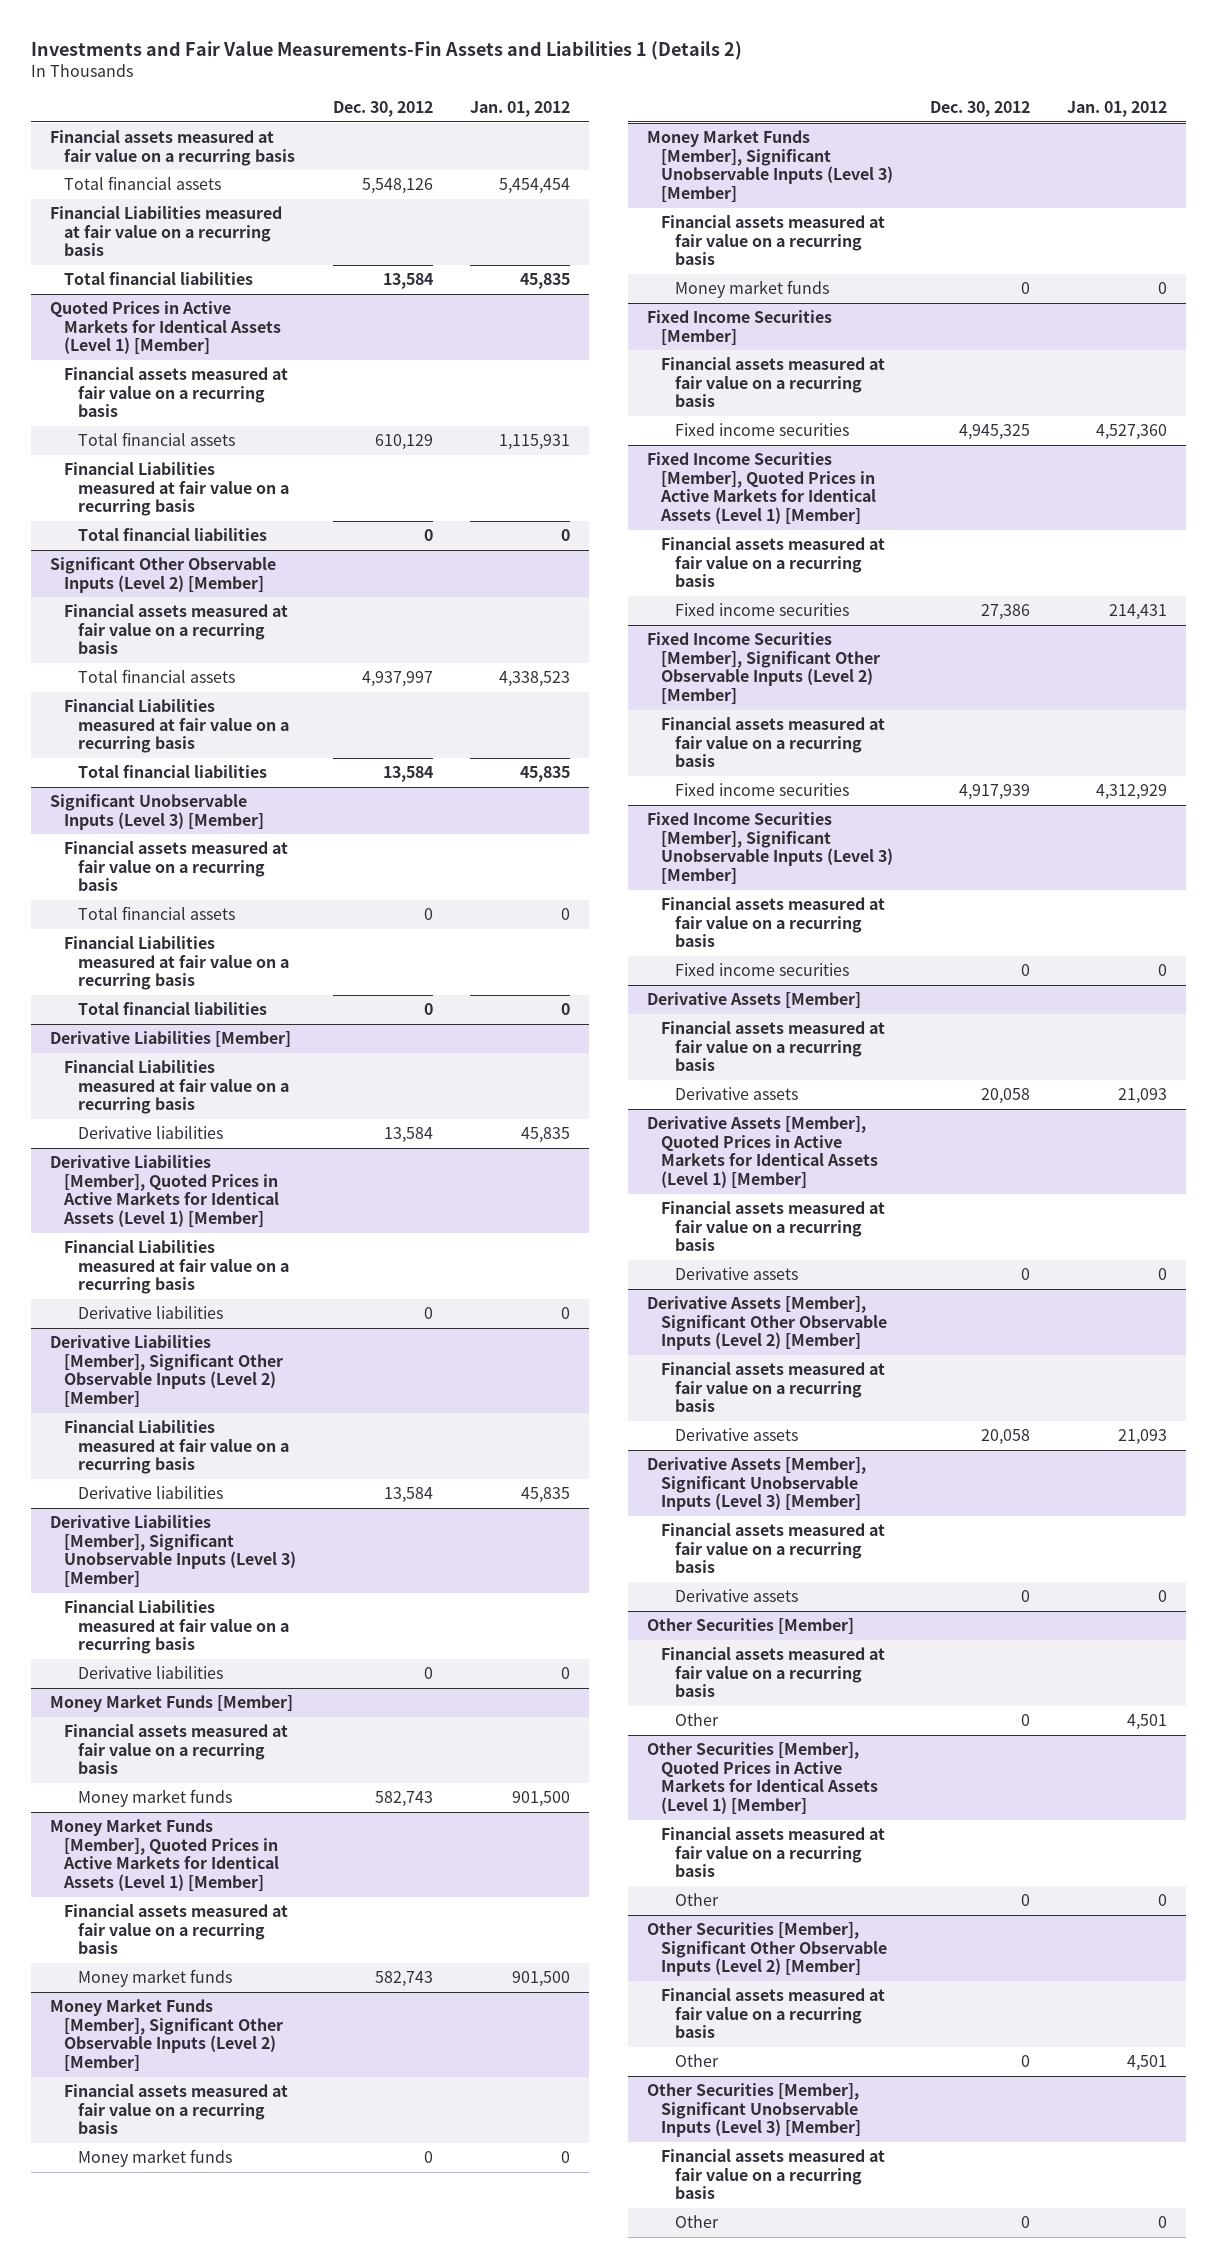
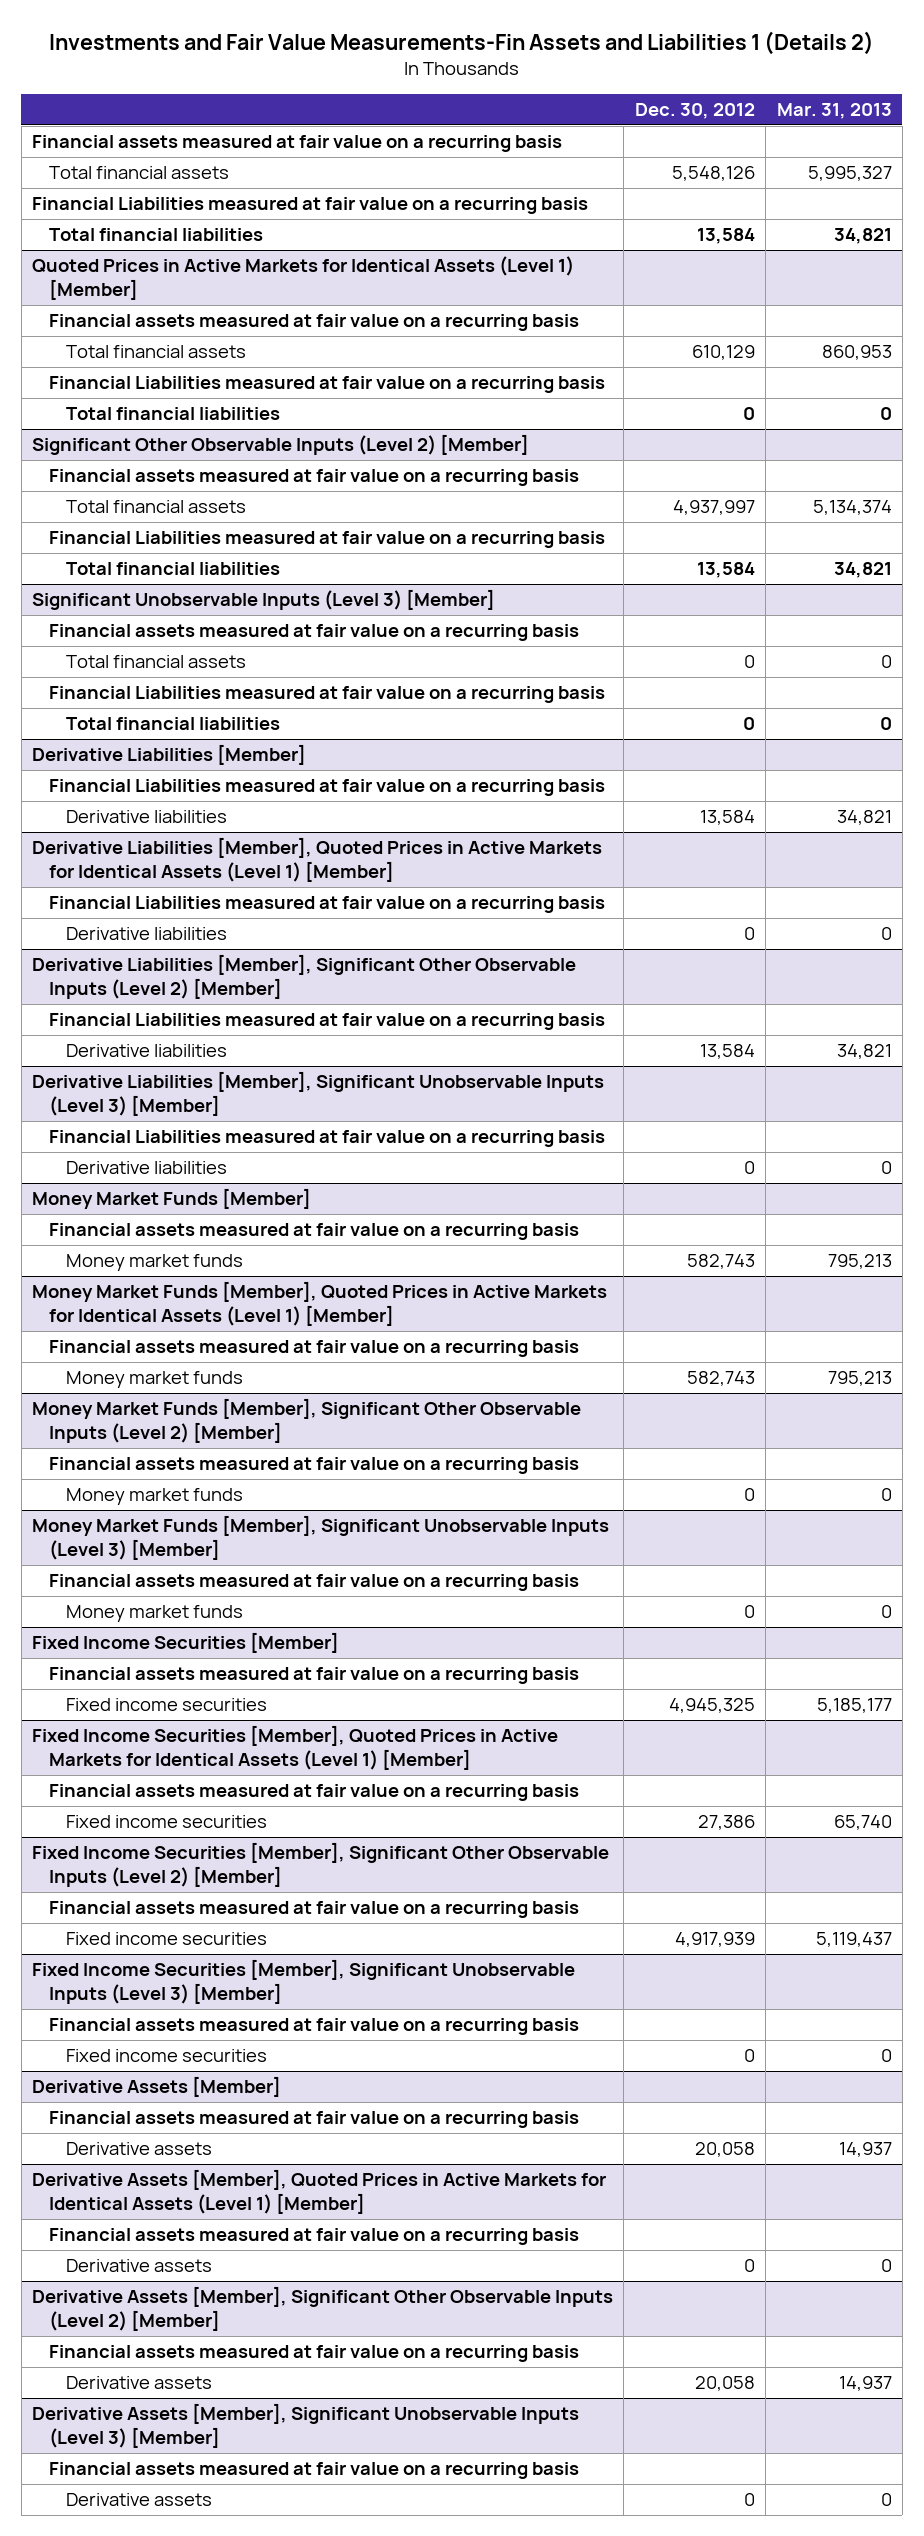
[470,100,571,117] Jan. 01, 2012 -> none
none -> [776,103,892,120] Mar. 31, 2013
[646,1618,854,1635] Other Securities [Member] -> none
[660,1647,885,1698] Financial assets measured at fair value on a recurring basis -> none
[675,1713,720,1727] Other -> none
[646,1742,878,1815] Other Securities [Member], Quoted Prices in Active Markets for Identical Assets (Level 1) [Member] -> none
[660,1827,885,1878] Financial assets measured at fair value on a recurring basis -> none
[675,1893,720,1907] Other -> none
[646,1922,887,1977] Other Securities [Member], Significant Other Observable Inputs (Level 2) [Member] -> none
[660,1988,885,2039] Financial assets measured at fair value on a recurring basis -> none
[675,2054,720,2068] Other -> none
[646,2083,861,2138] Other Securities [Member], Significant Unobservable Inputs (Level 3) [Member] -> none
[660,2149,885,2200] Financial assets measured at fair value on a recurring basis -> none
[675,2215,720,2229] Other -> none

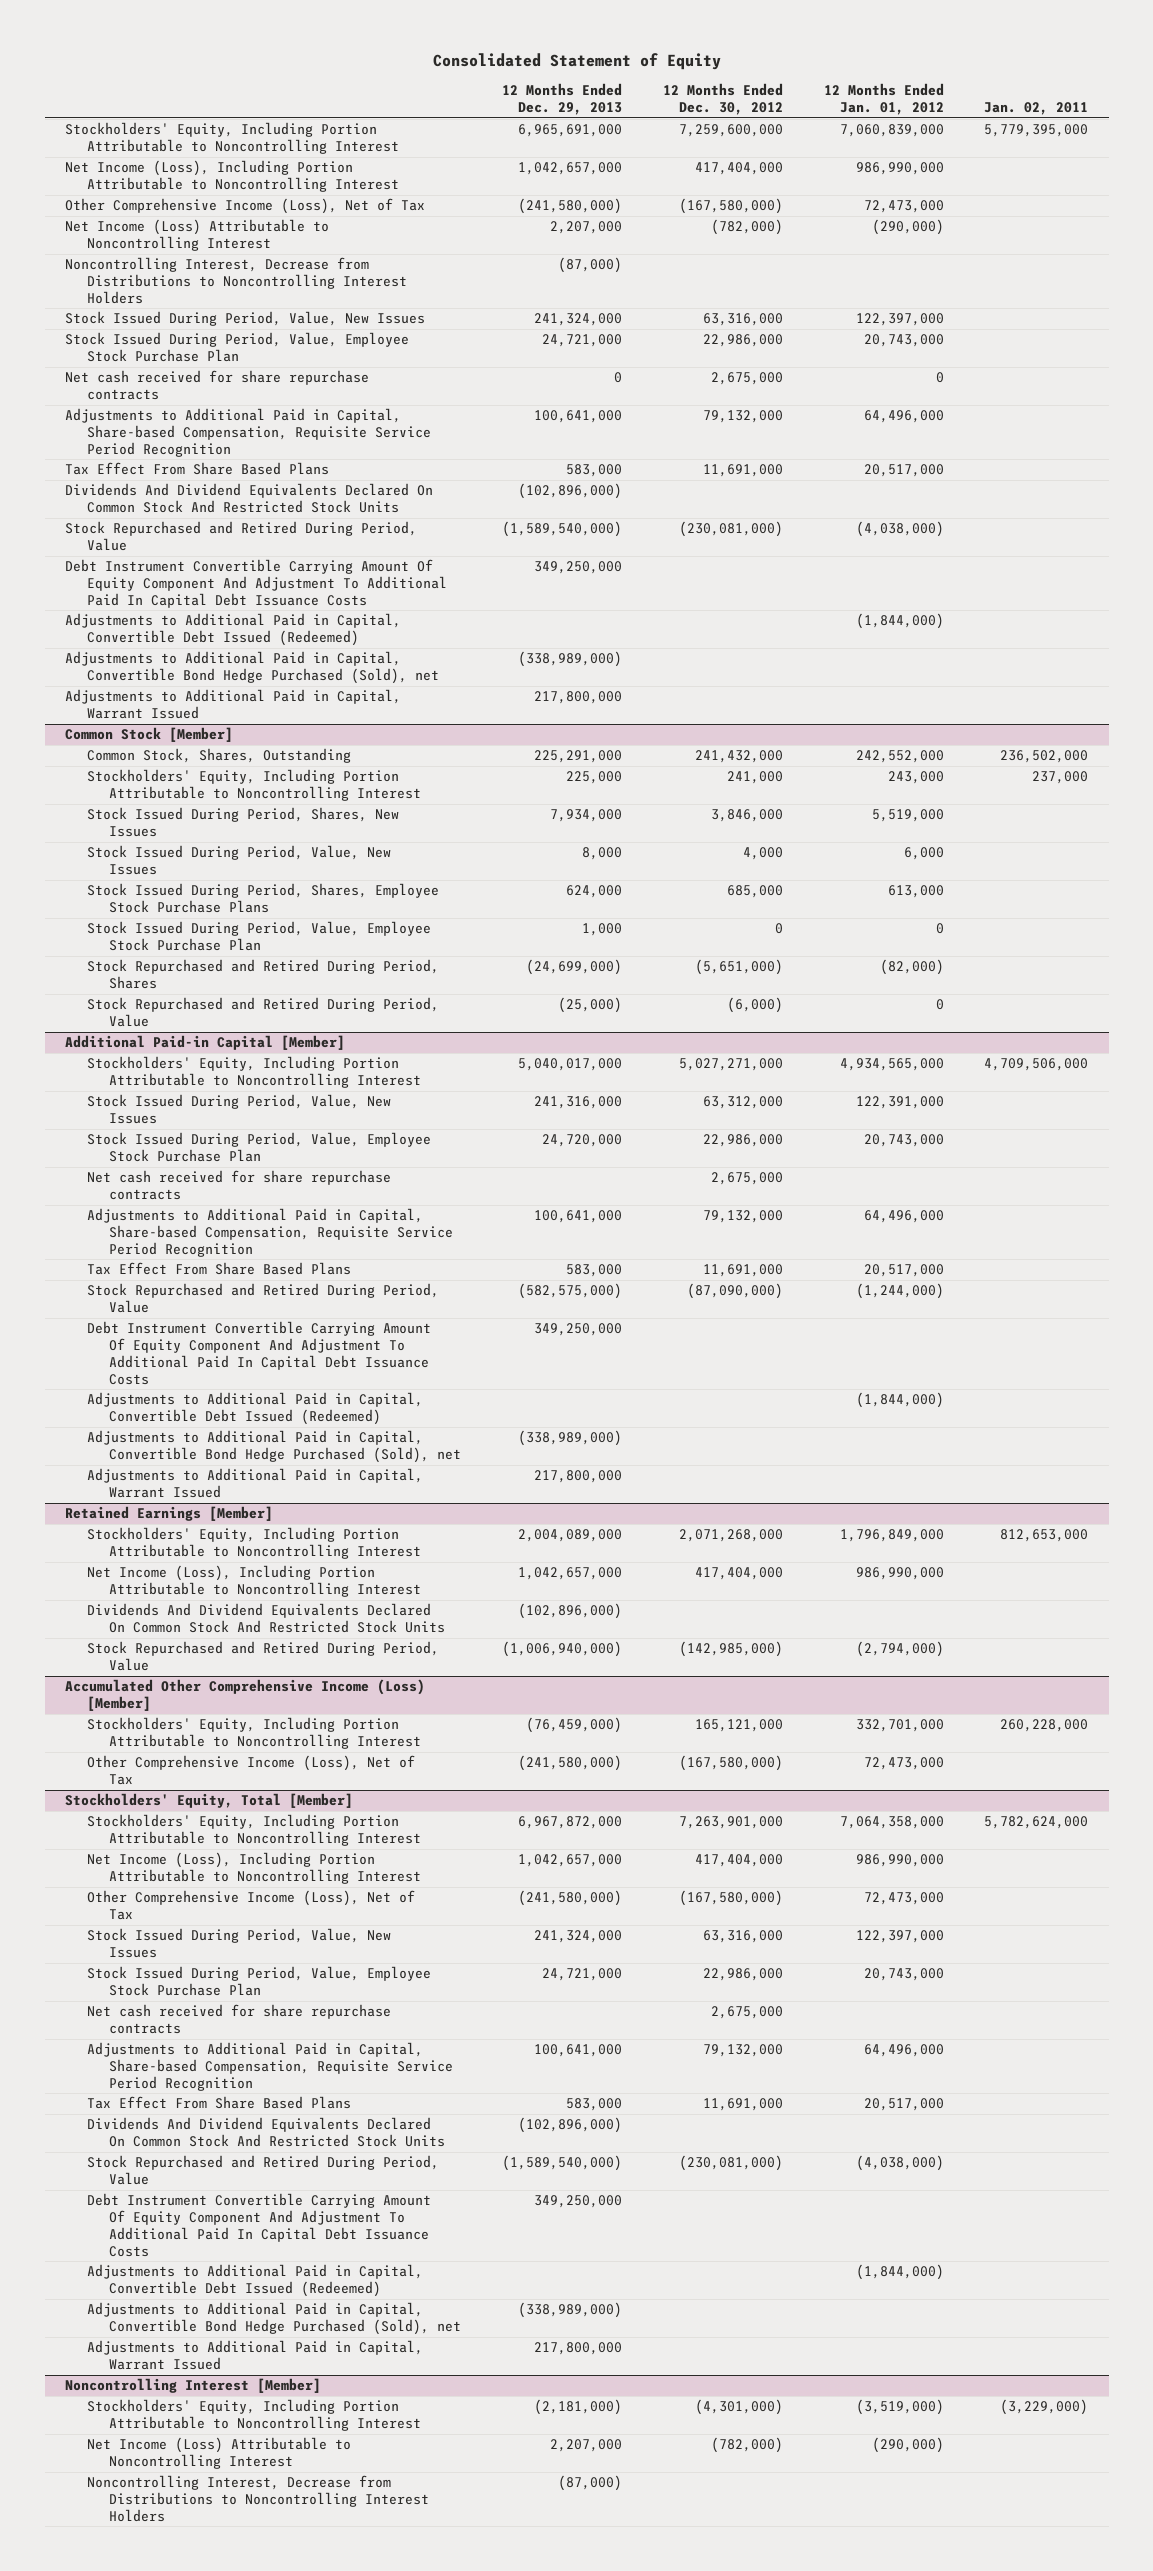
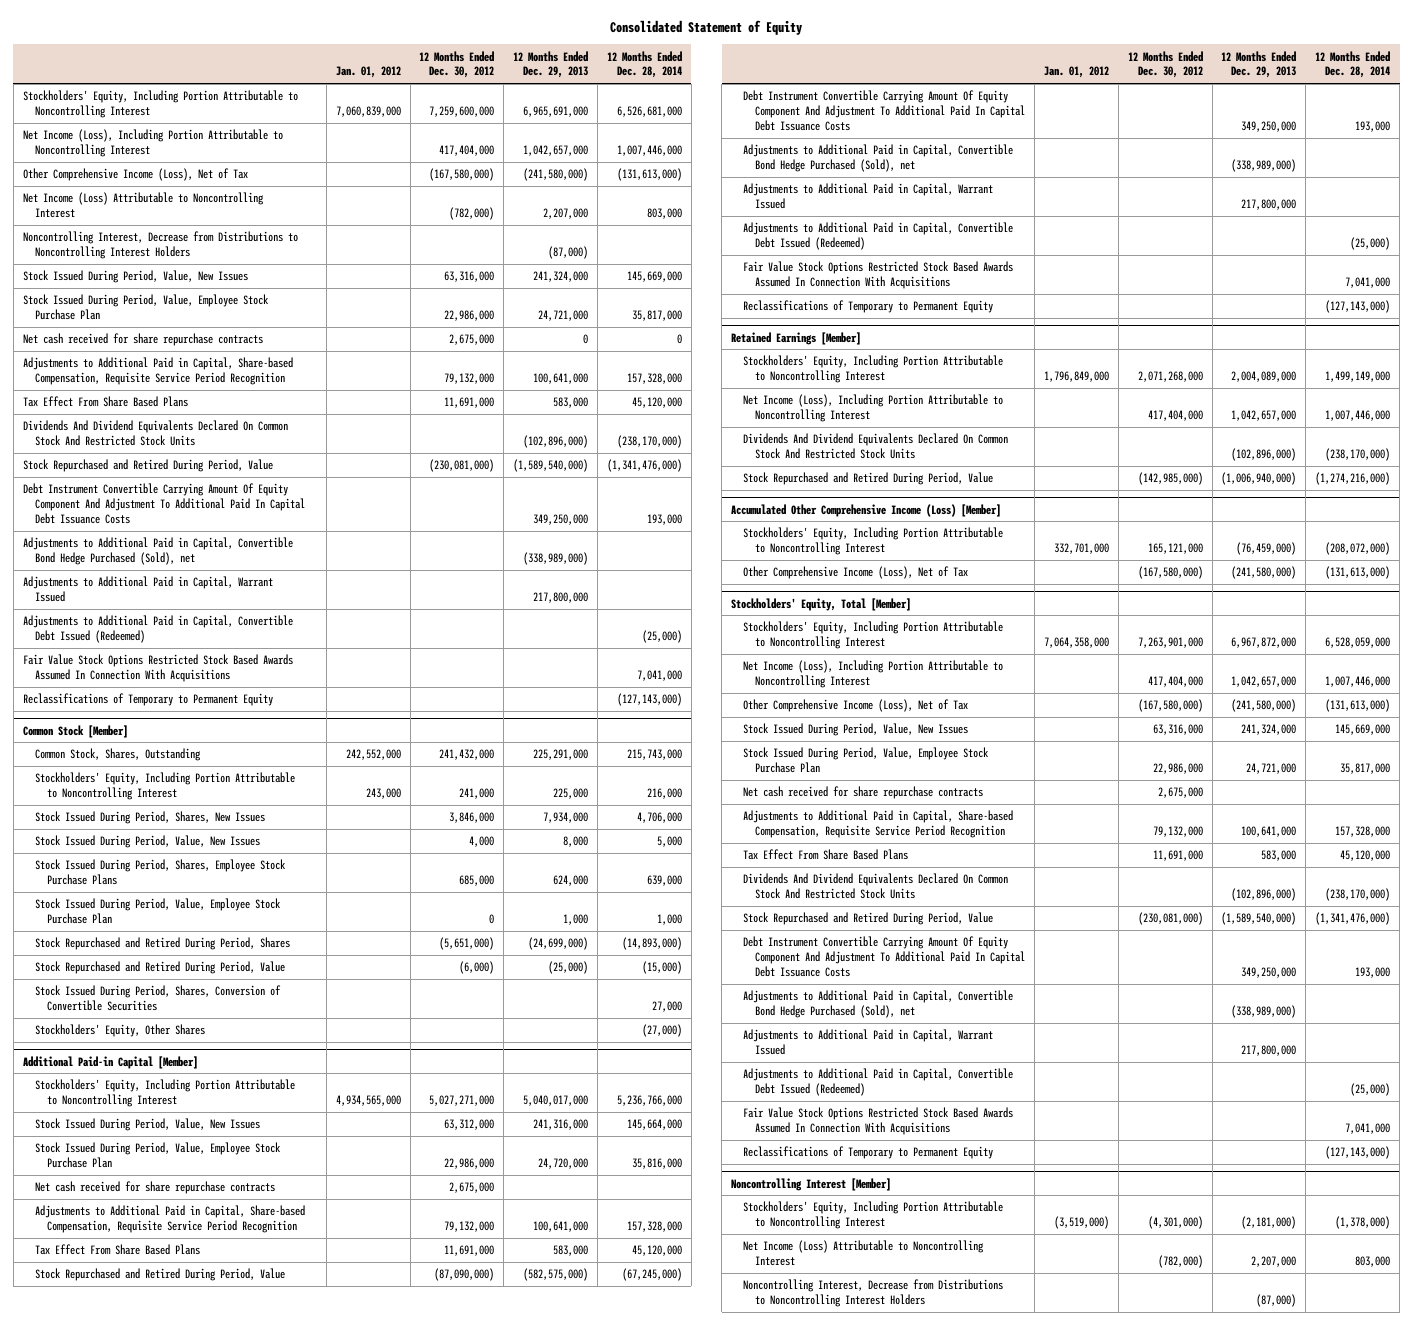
[823,83,944,116] 12 Months Ended Jan. 01, 2012 -> none
[984,102,1089,116] Jan. 02, 2011 -> none
none -> [335,66,401,79] Jan. 01, 2012
none -> [606,50,682,79] 12 Months Ended Dec. 28, 2014
[64,613,401,647] Adjustments to Additional Paid in Capital, Convertible Debt Issued (Redeemed) -> [22,615,293,644] Adjustments to Additional Paid in Capital, Convertible Debt Issued (Redeemed)
none -> [22,654,293,683] Fair Value Stock Options Restricted Stock Based Awards Assumed In Connection With Acquisitions
none -> [22,693,273,707] Reclassifications of Temporary to Permanent Equity
none -> [34,985,281,1012] Stock Issued During Period, Shares, Conversion of Convertible Securities
none -> [34,1024,205,1038] Stockholders' Equity, Other Shares
[86,1392,423,1426] Adjustments to Additional Paid in Capital, Convertible Debt Issued (Redeemed) -> [743,222,1014,251] Adjustments to Additional Paid in Capital, Convertible Debt Issued (Redeemed)
none -> [743,261,1014,290] Fair Value Stock Options Restricted Stock Based Awards Assumed In Connection With Acquisitions
none -> [743,300,994,314] Reclassifications of Temporary to Permanent Equity
[86,2264,423,2298] Adjustments to Additional Paid in Capital, Convertible Debt Issued (Redeemed) -> [743,1068,1014,1097] Adjustments to Additional Paid in Capital, Convertible Debt Issued (Redeemed)
none -> [743,1107,1014,1136] Fair Value Stock Options Restricted Stock Based Awards Assumed In Connection With Acquisitions
none -> [743,1146,994,1160] Reclassifications of Temporary to Permanent Equity

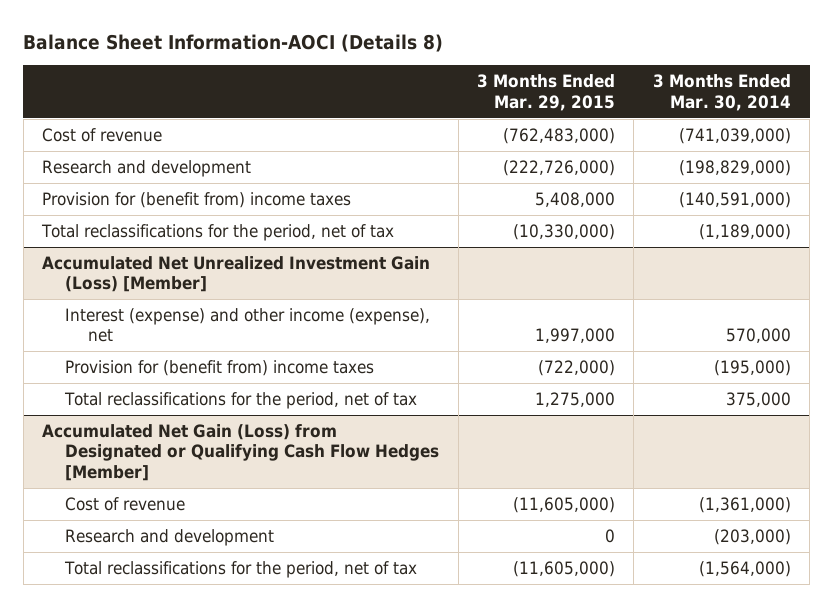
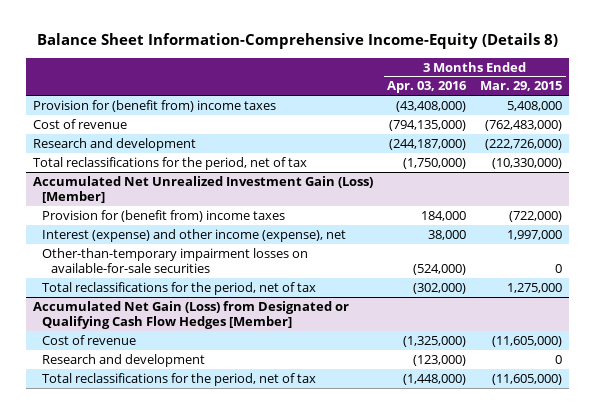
[23,33,444,52] Balance Sheet Information-AOCI (Details 8) -> [36,33,558,50] Balance Sheet Information-Comprehensive Income-Equity (Details 8)
[652,74,791,111] 3 Months Ended Mar. 30, 2014 -> none
none -> [387,81,468,94] Apr. 03, 2016
[42,192,352,209] Provision for (benefit from) income taxes -> [33,99,277,112] Provision for (benefit from) income taxes
[65,308,431,343] Interest (expense) and other income (expense), net -> [41,228,346,242] Interest (expense) and other income (expense), net
none -> [41,247,308,273] Other-than-temporary impairment losses on available-for-sale securities

